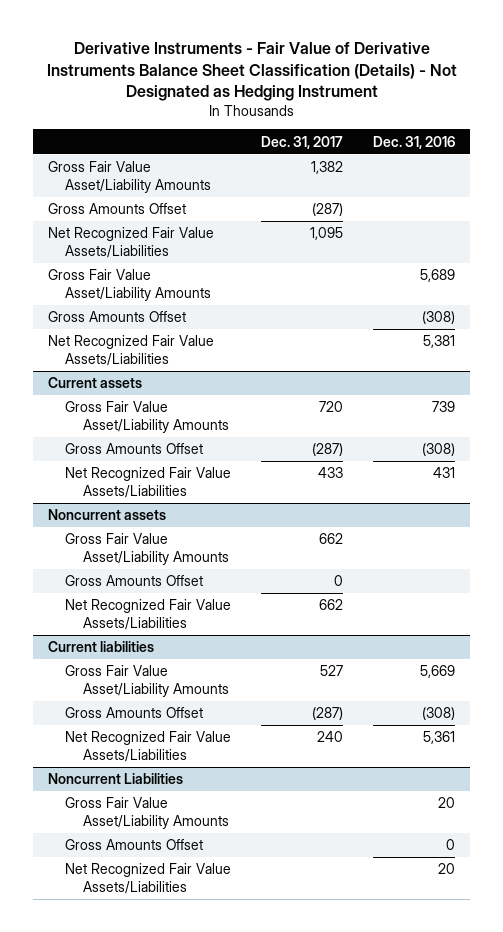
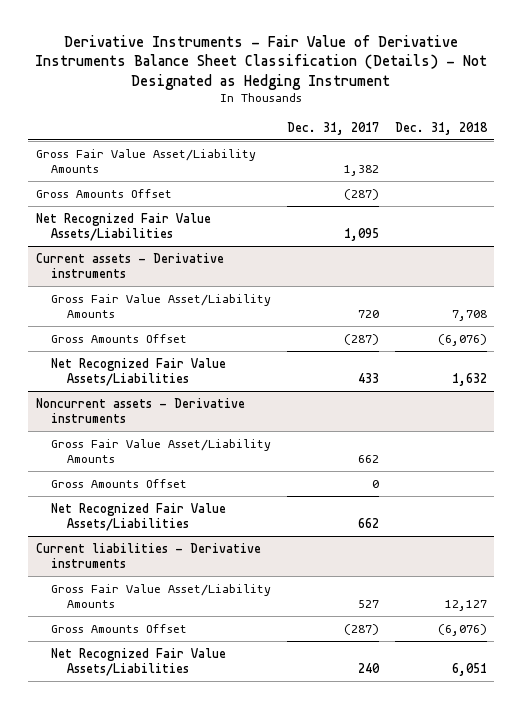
[373,135,456,149] Dec. 31, 2016 -> none
none -> [394,121,488,135] Dec. 31, 2018
[47,269,212,301] Gross Fair Value Asset/Liability Amounts -> none
[47,311,186,323] Gross Amounts Offset -> none
[47,335,214,366] Net Recognized Fair Value Assets/Liabilities -> none
[47,377,142,389] Current assets -> [35,252,224,278] Current assets - Derivative instruments
[47,509,166,521] Noncurrent assets -> [35,397,245,423] Noncurrent assets - Derivative instruments
[47,641,154,653] Current liabilities -> [35,542,261,568] Current liabilities - Derivative instruments
[47,773,183,785] Noncurrent Liabilities -> none
[65,797,229,829] Gross Fair Value Asset/Liability Amounts -> none
[65,839,204,851] Gross Amounts Offset -> none
[65,863,232,894] Net Recognized Fair Value Assets/Liabilities -> none

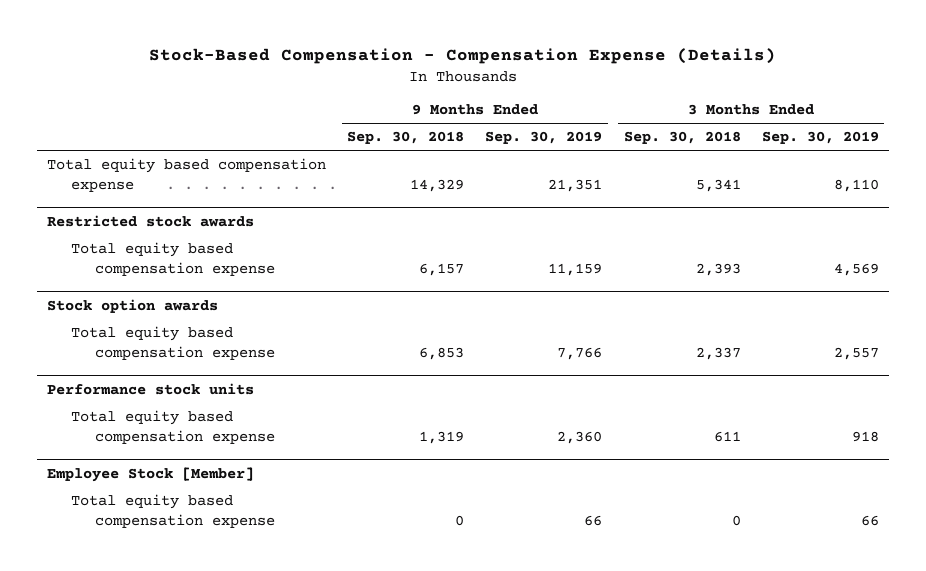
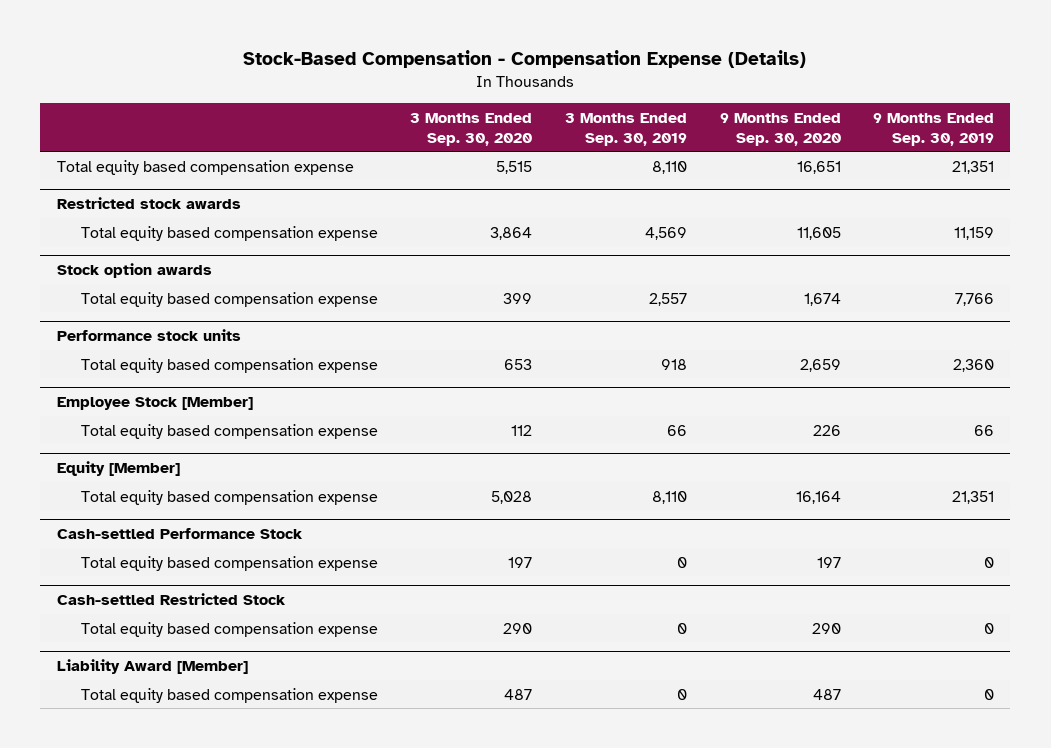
[347,131,465,145] Sep. 30, 2018 -> none
[623,131,741,145] Sep. 30, 2018 -> none
none -> [410,112,533,146] 3 Months Ended Sep. 30, 2020
none -> [719,112,841,146] 9 Months Ended Sep. 30, 2020
none -> [56,461,180,477] Equity [Member]
none -> [80,489,378,505] Total equity based compensation expense
none -> [56,528,303,540] Cash-settled Performance Stock
none -> [80,555,378,571] Total equity based compensation expense
none -> [56,593,286,606] Cash-settled Restricted Stock
none -> [80,621,378,637] Total equity based compensation expense
none -> [56,659,248,675] Liability Award [Member]
none -> [80,687,378,703] Total equity based compensation expense

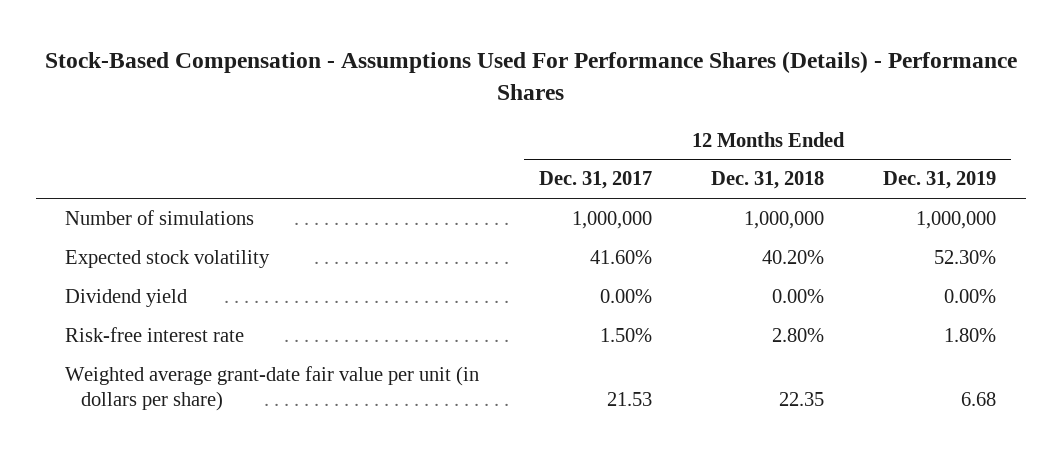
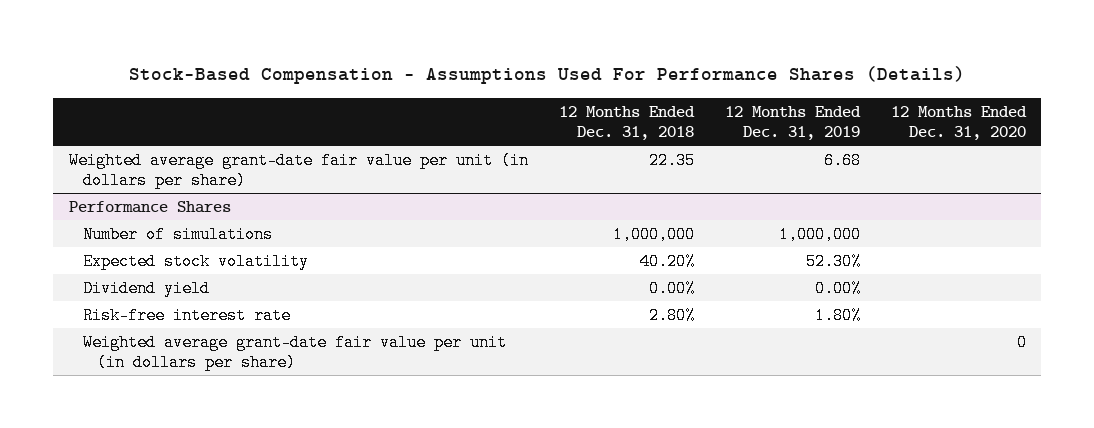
[44,50,1017,100] Stock-Based Compensation - Assumptions Used For Performance Shares (Details) - Performance Shares -> [129,66,966,85] Stock-Based Compensation - Assumptions Used For Performance Shares (Details)
[538,171,652,190] Dec. 31, 2017 -> none
none -> [890,105,1027,141] 12 Months Ended Dec. 31, 2020
[65,366,480,412] Weighted average grant-date fair value per unit (in dollars per share) -> [68,151,529,190] Weighted average grant-date fair value per unit (in dollars per share)
none -> [68,200,231,213] Performance Shares
none -> [82,333,507,372] Weighted average grant-date fair value per unit (in dollars per share)

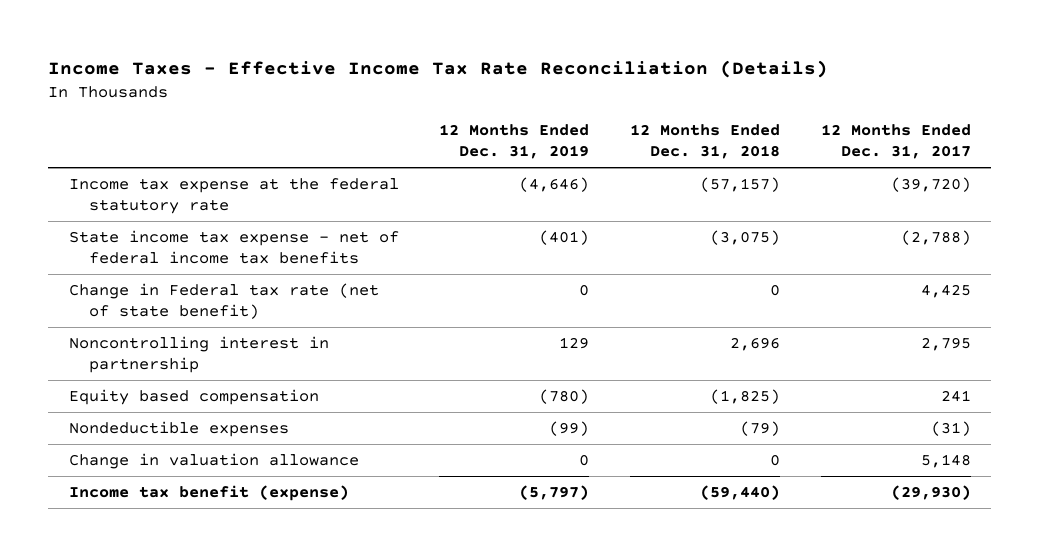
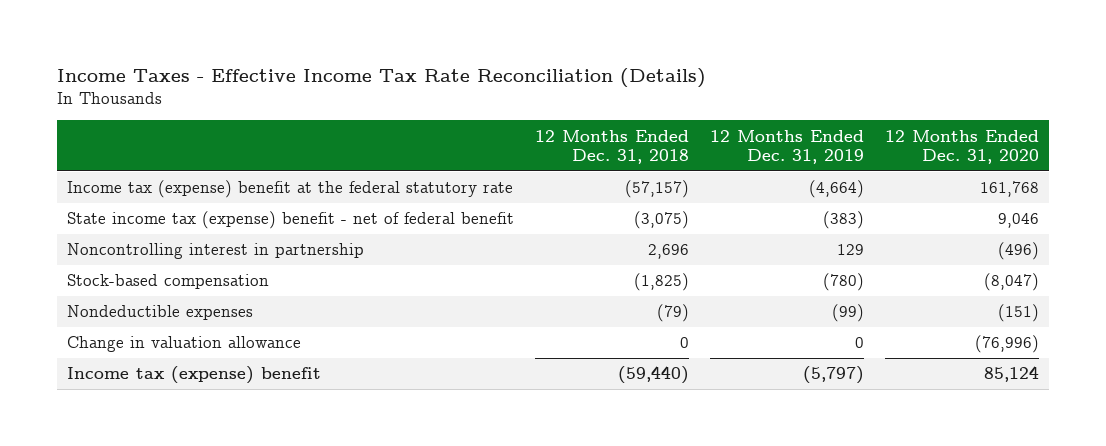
[821,123,972,160] 12 Months Ended Dec. 31, 2017 -> none
none -> [884,129,1039,164] 12 Months Ended Dec. 31, 2020
[68,283,379,320] Change in Federal tax rate (net of state benefit) -> none
[68,178,399,215] Income tax expense at the federal statutory rate -> [67,180,514,199] Income tax (expense) benefit at the federal statutory rate
[519,177,590,193] (4,646) -> [808,180,864,199] (4,664)
[68,230,399,265] State income tax expense - net of federal income tax benefits -> [67,211,515,230] State income tax (expense) benefit - net of federal benefit
[539,230,590,246] (401) -> [822,211,864,230] (383)
[68,389,319,406] Equity based compensation -> [67,274,270,290] Stock-based compensation
[68,485,349,502] Income tax benefit (expense) -> [67,366,322,385] Income tax (expense) benefit

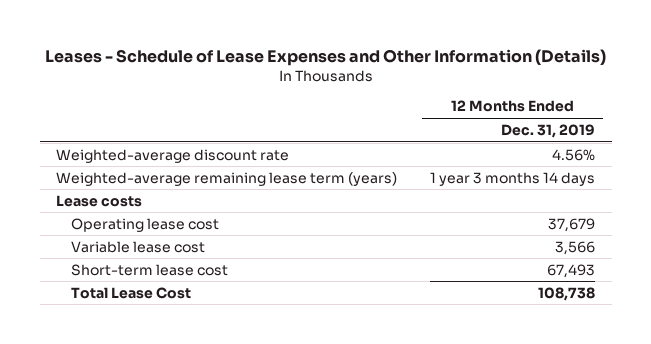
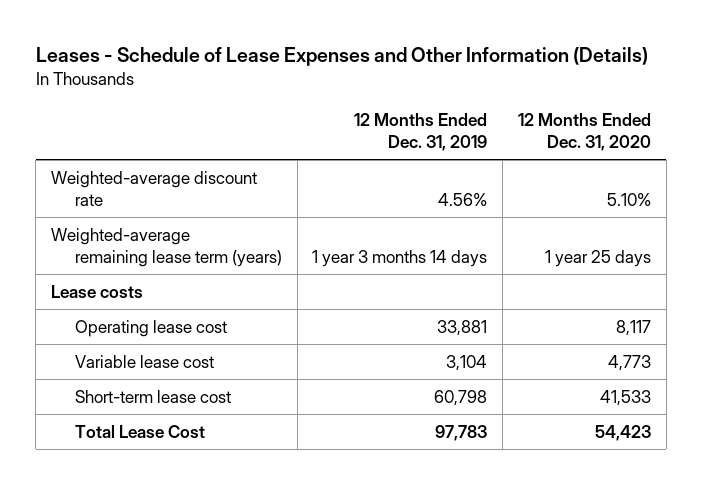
none -> [517,113,651,152] 12 Months Ended Dec. 31, 2020
[548,217,596,232] 37,679 -> [437,319,488,336] 33,881
[555,240,596,255] 3,566 -> [446,354,488,371] 3,104
[547,263,596,278] 67,493 -> [434,389,488,406] 60,798
[538,286,596,301] 108,738 -> [435,424,488,441] 97,783

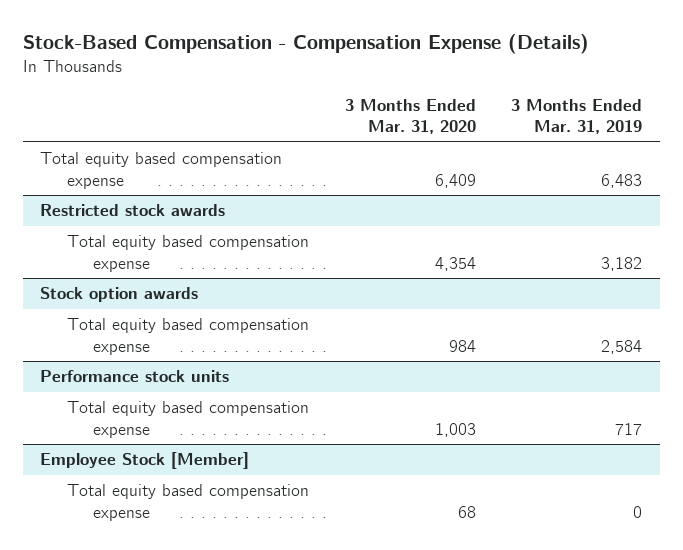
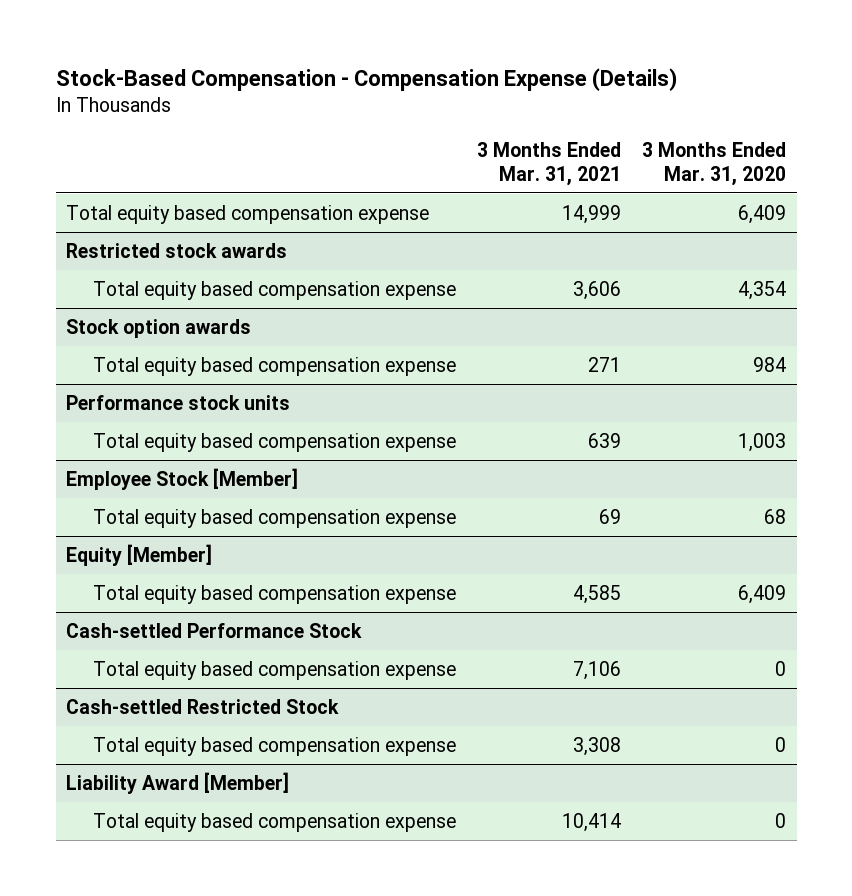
[511,99,643,135] 3 Months Ended Mar. 31, 2019 -> none
none -> [477,141,622,186] 3 Months Ended Mar. 31, 2021
none -> [66,543,213,566] Equity [Member]
none -> [92,584,456,604] Total equity based compensation expense
none -> [66,622,363,638] Cash-settled Performance Stock
none -> [92,660,456,680] Total equity based compensation expense
none -> [66,698,340,714] Cash-settled Restricted Stock
none -> [92,736,456,756] Total equity based compensation expense
none -> [66,771,290,794] Liability Award [Member]
none -> [92,812,456,832] Total equity based compensation expense

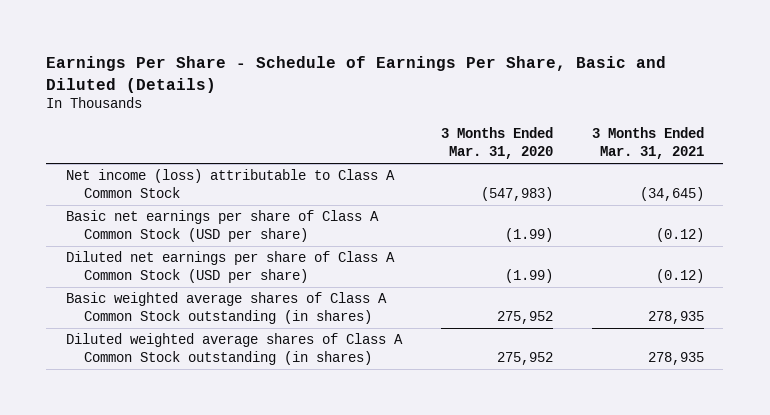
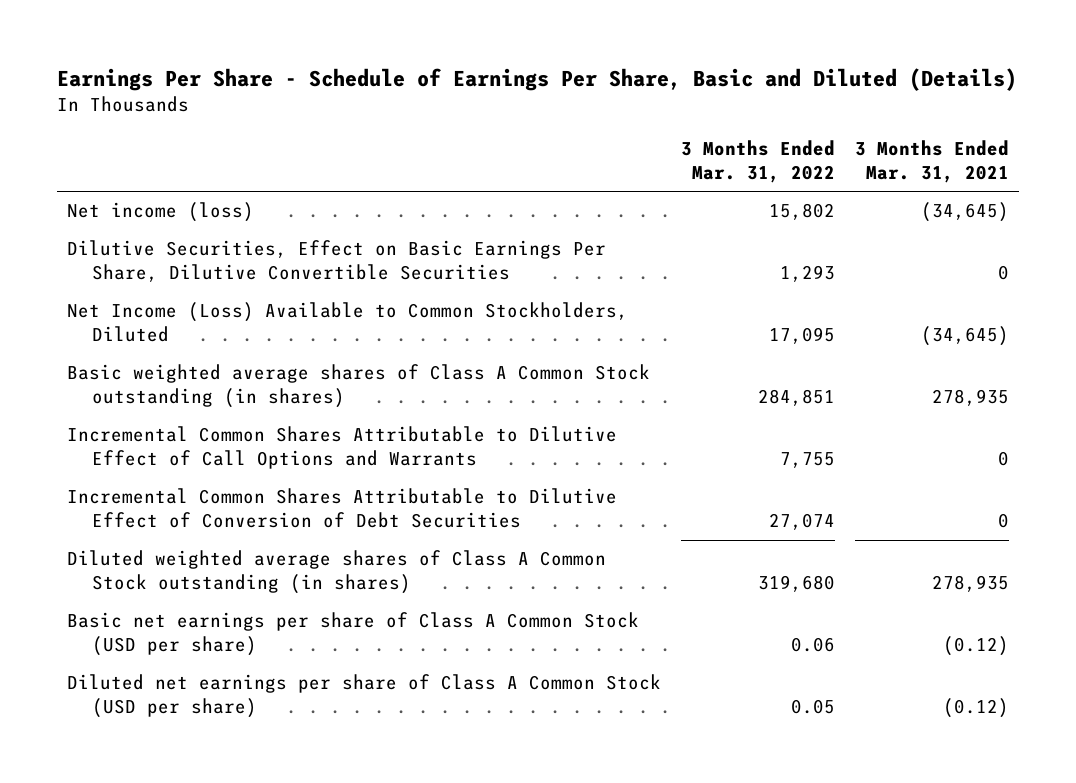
[440,127,553,160] 3 Months Ended Mar. 31, 2020 -> none
none -> [680,140,835,184] 3 Months Ended Mar. 31, 2022
[65,169,395,199] Net income (loss) attributable to Class A Common Stock -> [66,202,254,223] Net income (loss)
none -> [66,240,606,283] Dilutive Securities, Effect on Basic Earnings Per Share, Dilutive Convertible Securities
none -> [66,302,628,343] Net Income (Loss) Available to Common Stockholders, Diluted
none -> [66,426,617,470] Incremental Common Shares Attributable to Dilutive Effect of Call Options and Warrants
none -> [66,488,617,529] Incremental Common Shares Attributable to Dilutive Effect of Conversion of Debt Securities
[65,210,379,243] Basic net earnings per share of Class A Common Stock (USD per share) -> [66,612,639,657] Basic net earnings per share of Class A Common Stock (USD per share)
[65,251,395,284] Diluted net earnings per share of Class A Common Stock (USD per share) -> [66,674,661,719] Diluted net earnings per share of Class A Common Stock (USD per share)

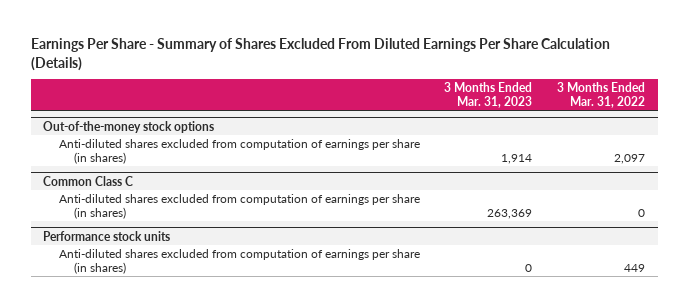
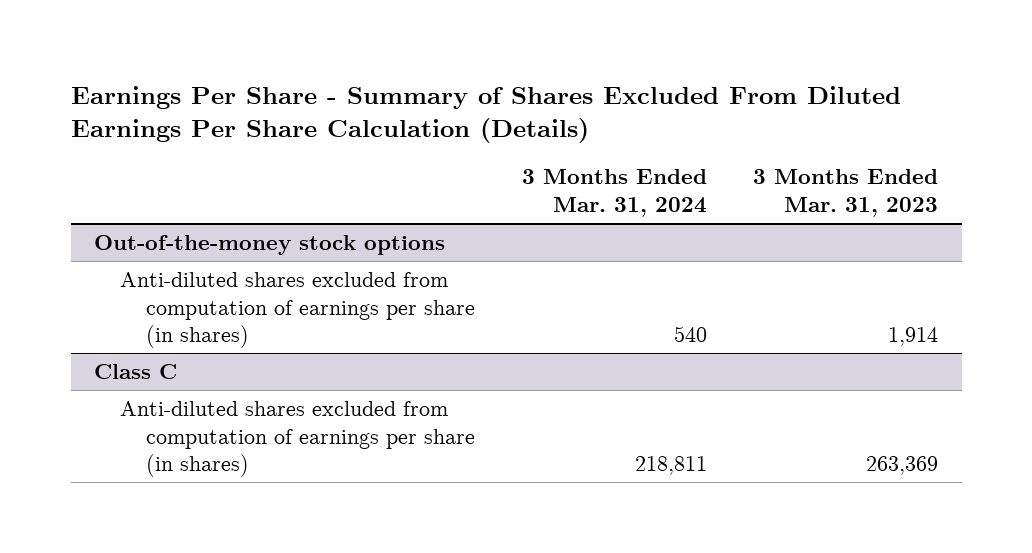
[557,82,646,109] 3 Months Ended Mar. 31, 2022 -> none
none -> [521,169,707,217] 3 Months Ended Mar. 31, 2024
[43,175,134,186] Common Class C -> [93,363,177,379] Class C
[43,230,171,241] Performance stock units -> none
[58,248,420,274] Anti-diluted shares excluded from computation of earnings per share (in shares) -> none

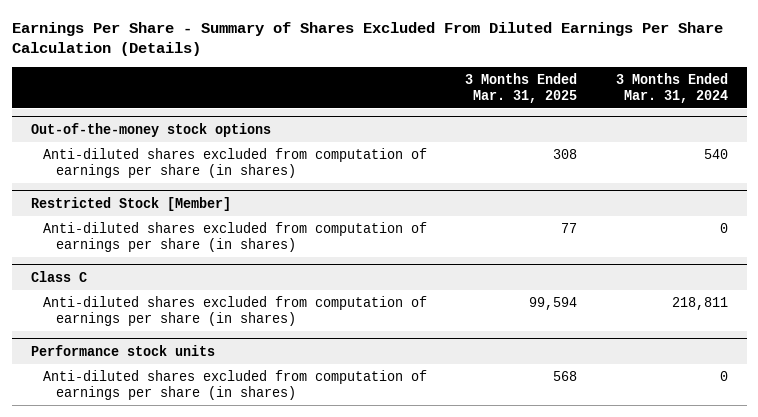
[753,169,939,217] 3 Months Ended Mar. 31, 2023 -> none
none -> [465,72,578,103] 3 Months Ended Mar. 31, 2025
none -> [30,196,231,211] Restricted Stock [Member]
none -> [43,221,428,252] Anti-diluted shares excluded from computation of earnings per share (in shares)
none -> [30,344,215,356] Performance stock units
none -> [43,369,428,400] Anti-diluted shares excluded from computation of earnings per share (in shares)

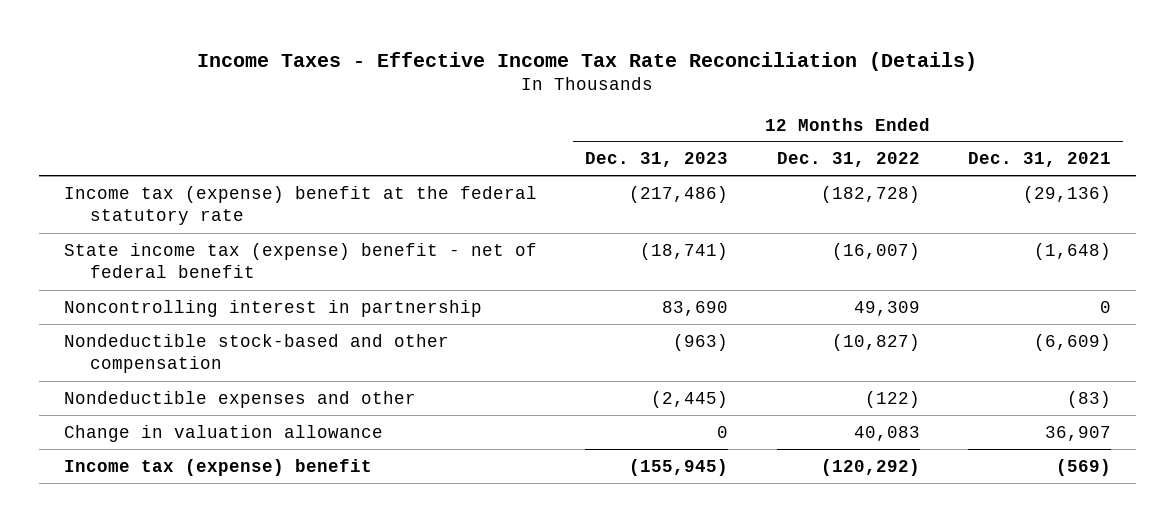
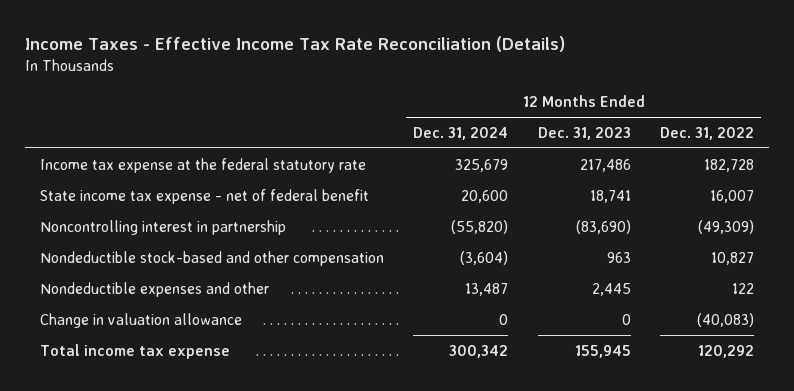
[968,152,1112,168] Dec. 31, 2021 -> none
none -> [413,126,509,140] Dec. 31, 2024
[63,185,537,226] Income tax (expense) benefit at the federal statutory rate -> [40,157,367,173] Income tax expense at the federal statutory rate
[629,185,729,203] (217,486) -> [579,158,631,172] 217,486
[820,185,920,203] (182,728) -> [703,158,754,172] 182,728
[63,242,537,279] State income tax (expense) benefit - net of federal benefit -> [40,188,370,204] State income tax expense - net of federal benefit
[640,242,729,260] (18,741) -> [589,189,631,203] 18,741
[831,242,920,260] (16,007) -> [709,189,754,203] 16,007
[662,300,729,316] 83,690 -> [575,219,631,234] (83,690)
[853,300,920,316] 49,309 -> [697,219,754,234] (49,309)
[673,333,729,351] (963) -> [606,251,631,263] 963
[831,333,920,351] (10,827) -> [710,251,754,265] 10,827
[651,390,729,408] (2,445) -> [591,282,631,296] 2,445
[864,390,920,408] (122) -> [731,282,754,294] 122
[853,425,920,441] 40,083 -> [696,312,754,327] (40,083)
[63,458,372,476] Income tax (expense) benefit -> [40,343,231,359] Total income tax expense
[629,458,729,476] (155,945) -> [574,344,631,358] 155,945
[820,458,920,476] (120,292) -> [697,344,754,358] 120,292

